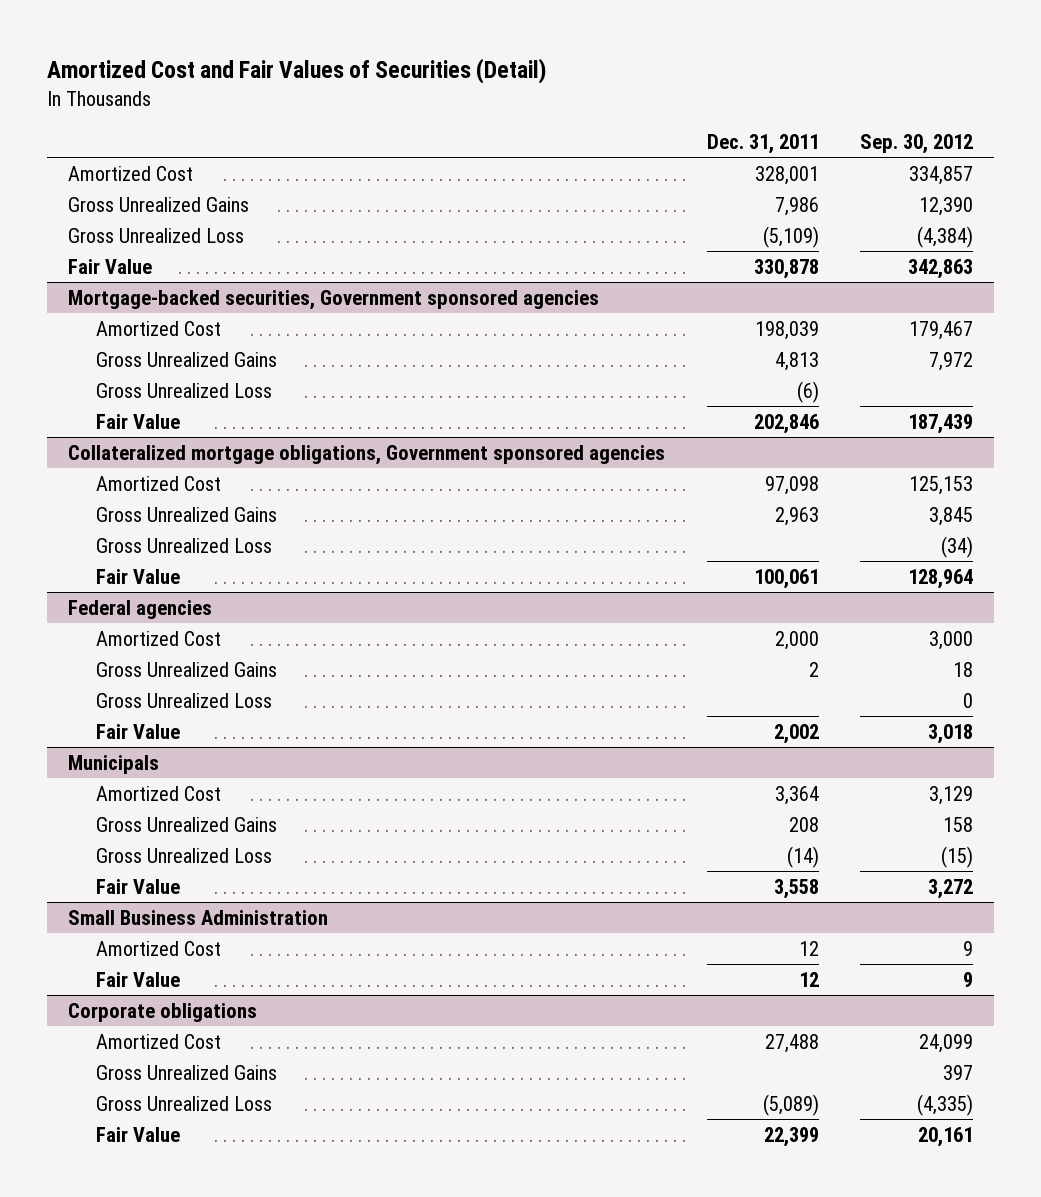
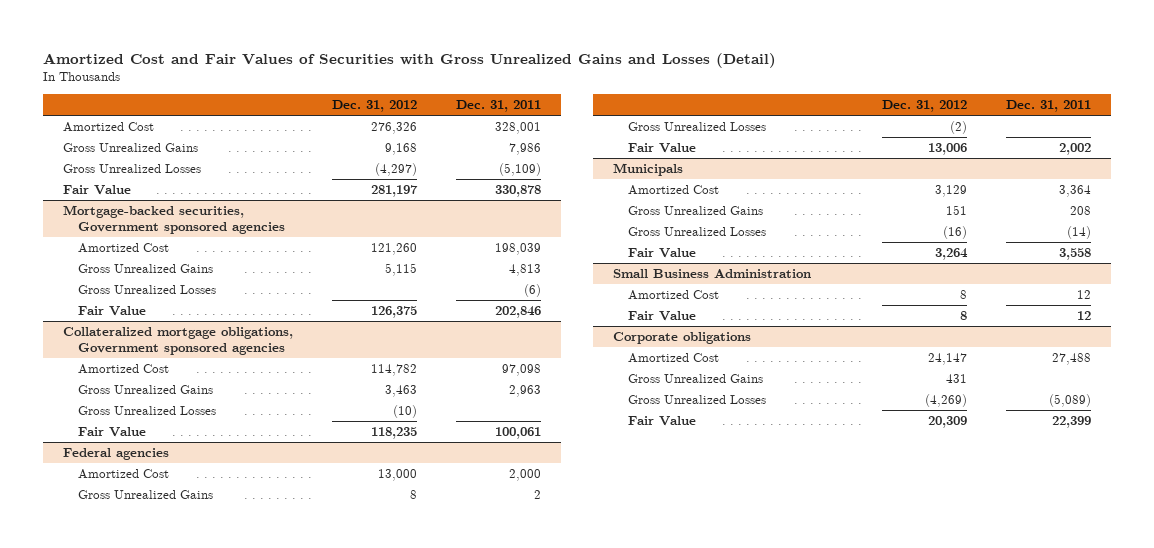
[46,58,546,85] Amortized Cost and Fair Values of Securities (Detail) -> [43,52,777,68] Amortized Cost and Fair Values of Securities with Gross Unrealized Gains and Losses (Detail)
[860,134,974,155] Sep. 30, 2012 -> none
none -> [331,100,417,113] Dec. 31, 2012
[67,227,244,243] Gross Unrealized Loss -> [62,163,201,173] Gross Unrealized Losses
[96,382,273,398] Gross Unrealized Loss -> [78,284,217,294] Gross Unrealized Losses
[96,537,273,553] Gross Unrealized Loss -> [78,405,217,415] Gross Unrealized Losses
[96,692,273,708] Gross Unrealized Loss -> [628,121,767,131] Gross Unrealized Losses
[96,847,273,863] Gross Unrealized Loss -> [628,226,767,236] Gross Unrealized Losses
[96,1095,273,1111] Gross Unrealized Loss -> [628,394,767,404] Gross Unrealized Losses

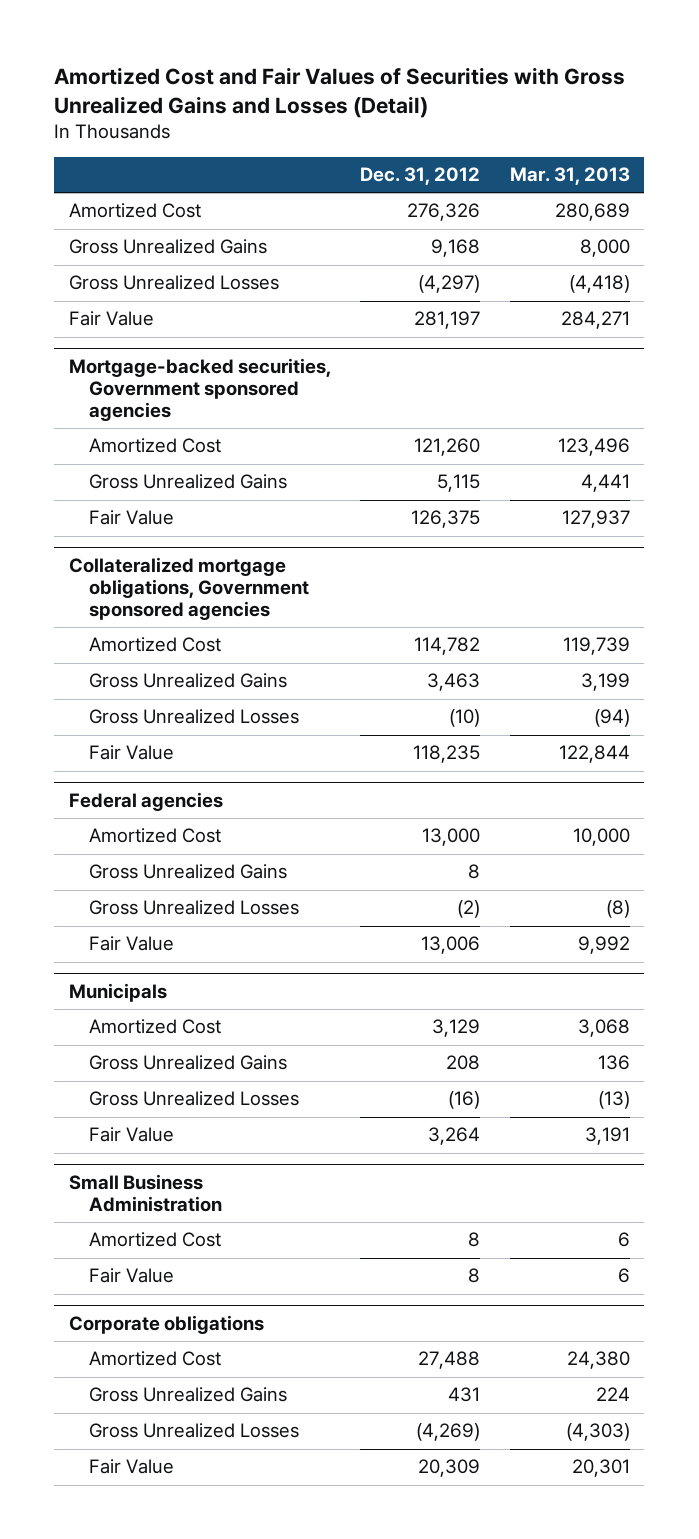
[456,100,542,113] Dec. 31, 2011 -> none
none -> [509,167,630,186] Mar. 31, 2013
[78,284,217,294] Gross Unrealized Losses -> none
[945,204,967,215] 151 -> [446,1055,481,1071] 208
[927,352,967,365] 24,147 -> [418,1351,481,1370] 27,488

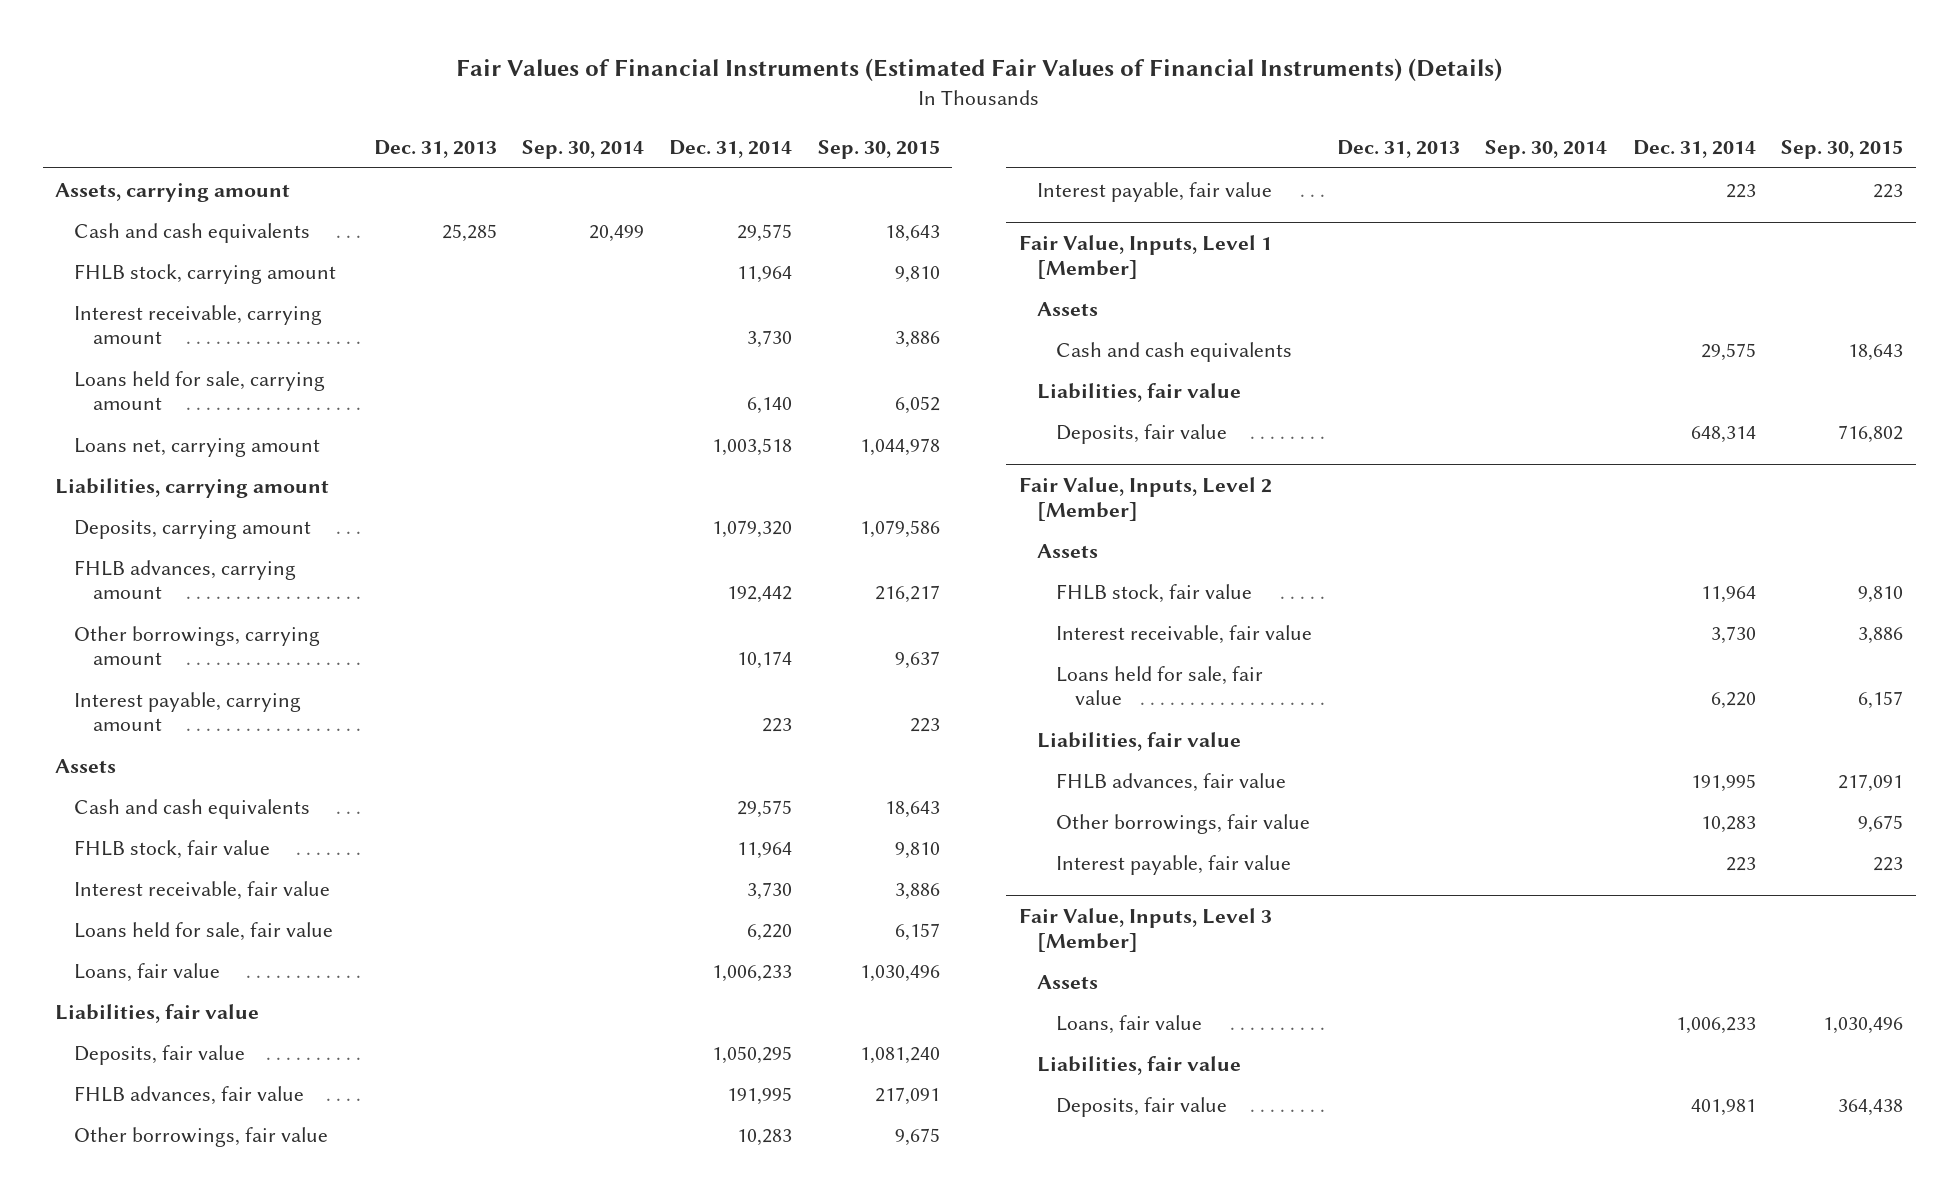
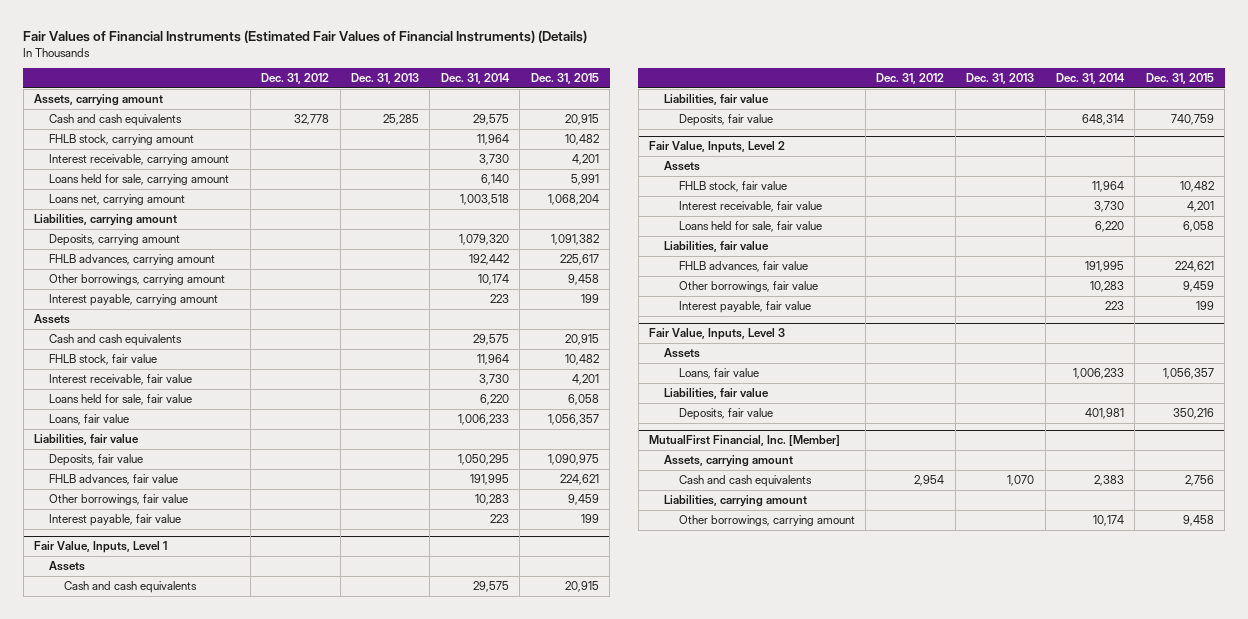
[522,140,645,160] Sep. 30, 2014 -> none
[817,140,940,160] Sep. 30, 2015 -> none
none -> [261,73,330,85] Dec. 31, 2012
none -> [530,73,599,85] Dec. 31, 2015
[1018,234,1272,279] Fair Value, Inputs, Level 1 [Member] -> [34,541,168,554] Fair Value, Inputs, Level 1
[1018,476,1272,521] Fair Value, Inputs, Level 2 [Member] -> [649,141,786,154] Fair Value, Inputs, Level 2
[1018,907,1272,952] Fair Value, Inputs, Level 3 [Member] -> [649,328,786,341] Fair Value, Inputs, Level 3
none -> [649,435,841,447] MutualFirst Financial, Inc. [Member]
none -> [663,454,793,467] Assets, carrying amount
none -> [678,474,812,487] Cash and cash equivalents
none -> [663,494,807,507] Liabilities, carrying amount
none -> [678,514,855,526] Other borrowings, carrying amount

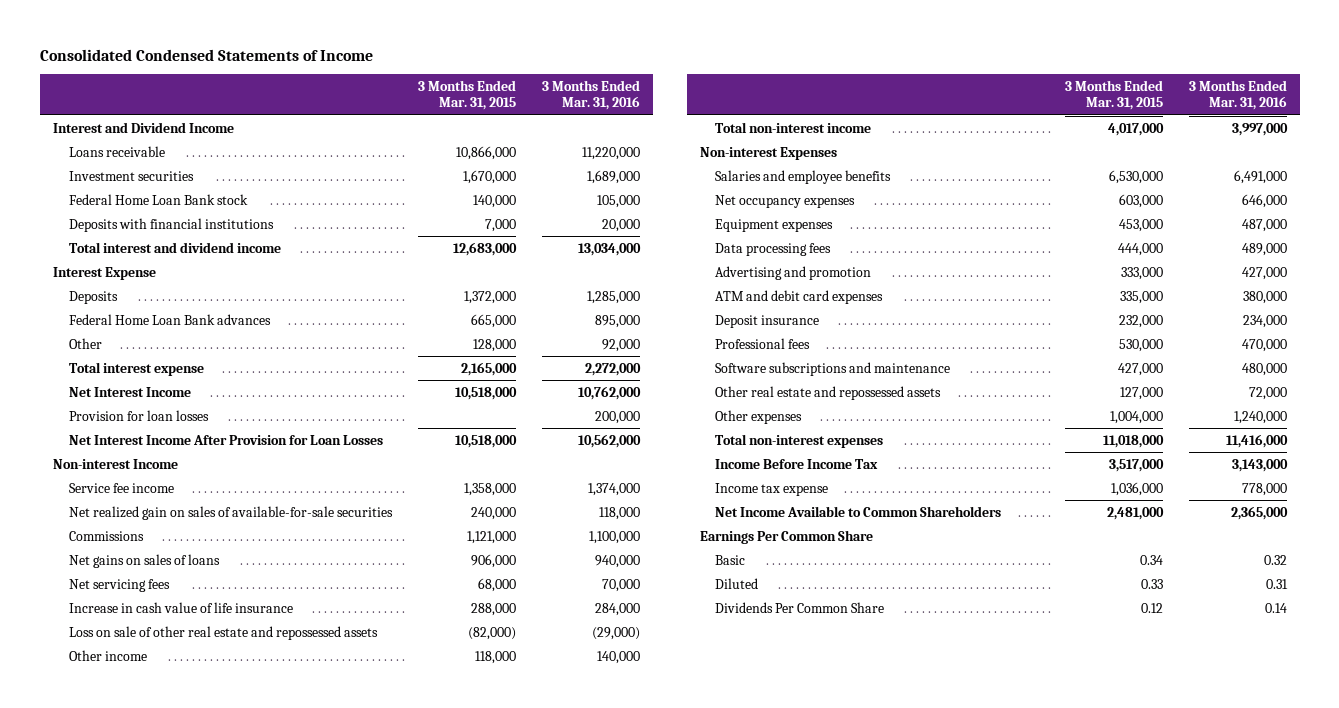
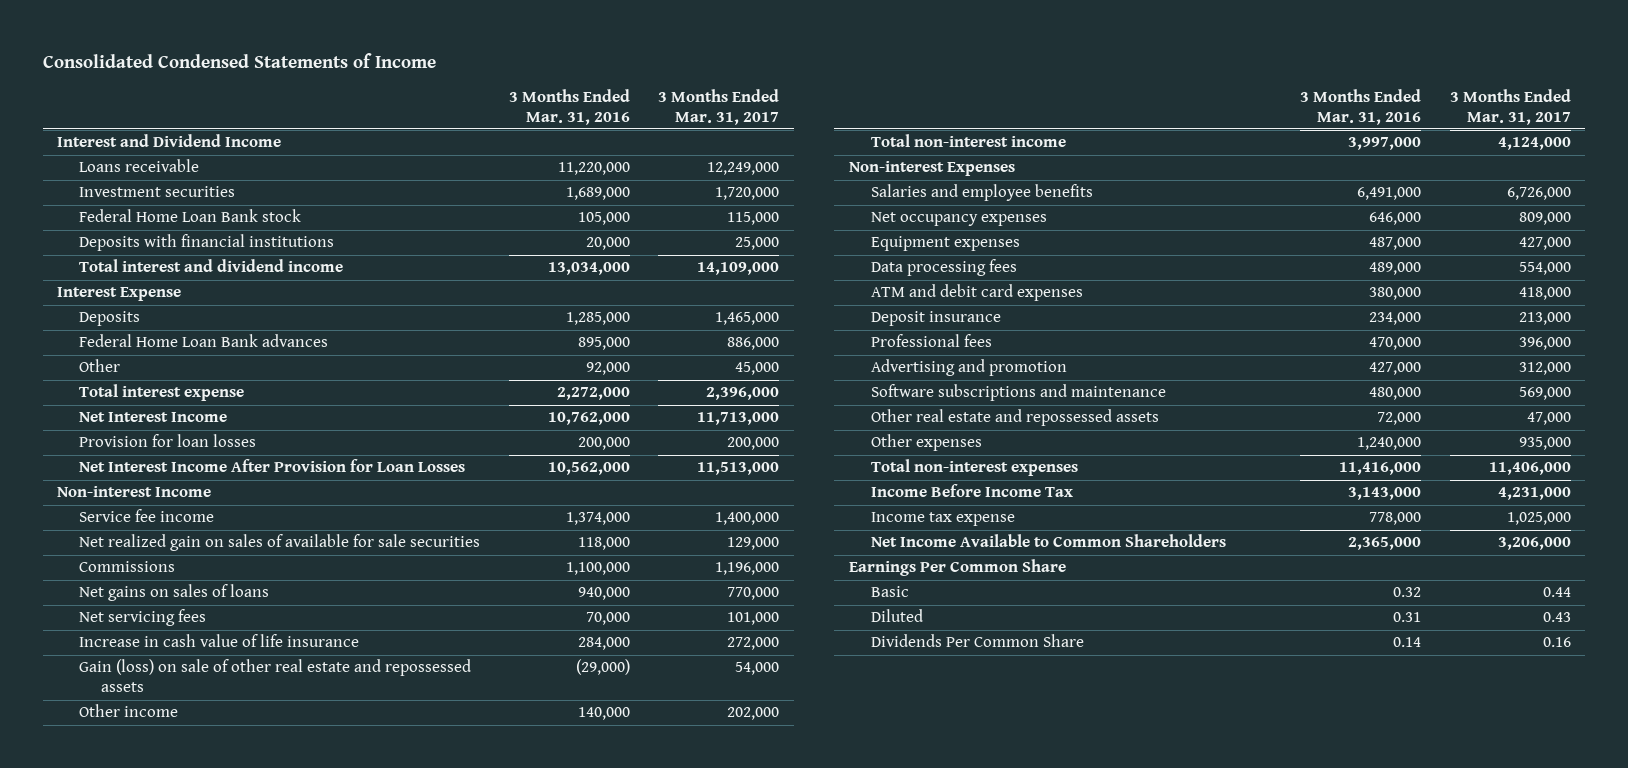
[417,80,516,111] 3 Months Ended Mar. 31, 2015 -> none
none -> [658,88,780,125] 3 Months Ended Mar. 31, 2017
[68,505,393,520] Net realized gain on sales of available-for-sale securities -> [79,534,481,552] Net realized gain on sales of available for sale securities
[68,625,378,640] Loss on sale of other real estate and repossessed assets -> [79,659,472,693] Gain (loss) on sale of other real estate and repossessed assets
[715,265,872,280] Advertising and promotion -> [870,359,1067,377] Advertising and promotion

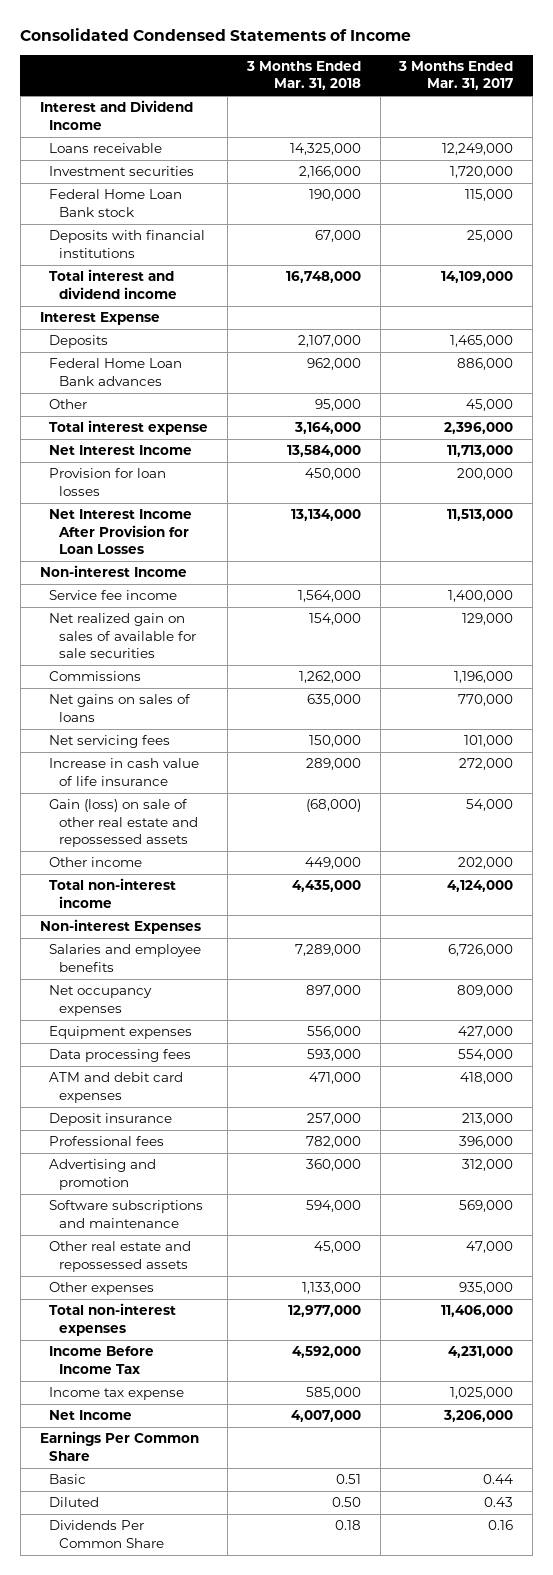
[508,88,630,125] 3 Months Ended Mar. 31, 2016 -> none
none -> [245,61,361,91] 3 Months Ended Mar. 31, 2018
[870,534,1226,548] Net Income Available to Common Shareholders -> [49,1410,133,1421] Net Income

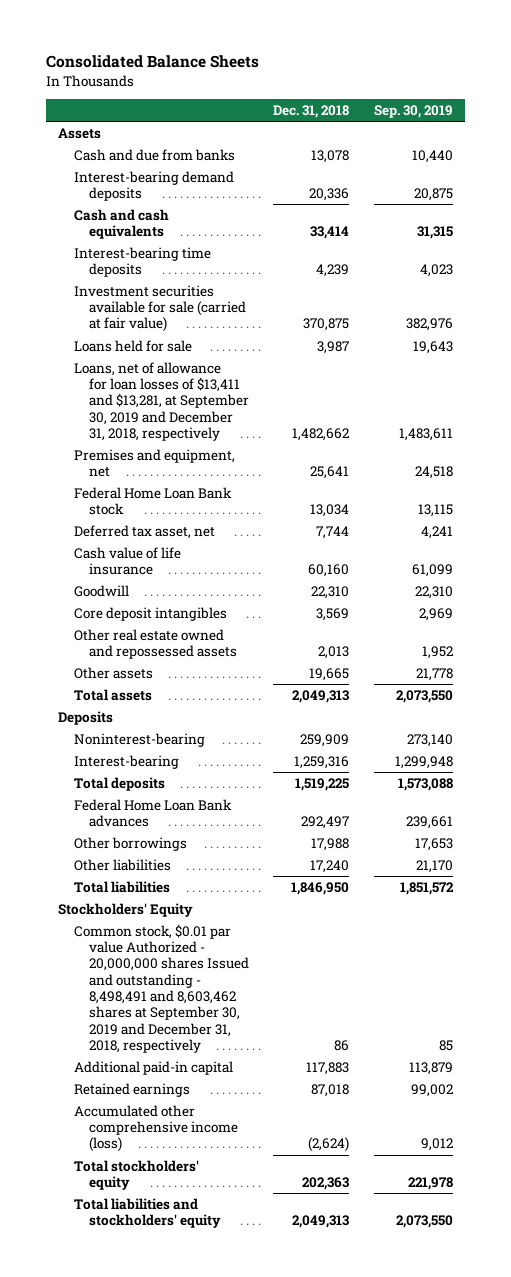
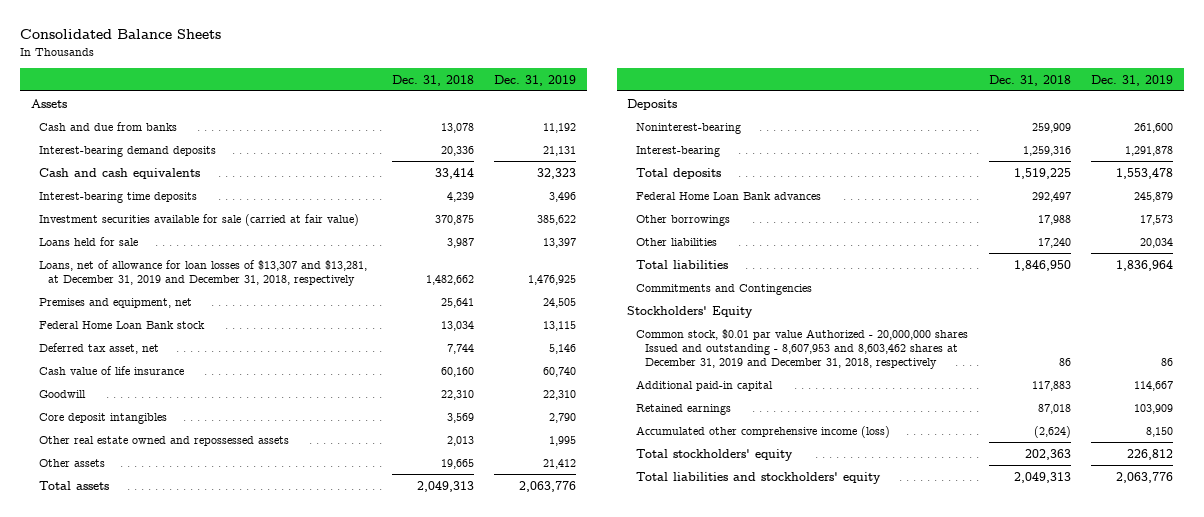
[373,105,453,119] Sep. 30, 2019 -> none
none -> [494,74,577,86] Dec. 31, 2019
[73,361,249,442] Loans, net of allowance for loan losses of $13,411 and $13,281, at September 30, 2019 and December 31, 2018, respectively -> [39,259,368,286] Loans, net of allowance for loan losses of $13,307 and $13,281, at December 31, 2019 and December 31, 2018, respectively
none -> [636,283,813,295] Commitments and Contingencies
[73,923,249,1053] Common stock, $0.01 par value Authorized - 20,000,000 shares Issued and outstanding - 8,498,491 and 8,603,462 shares at September 30, 2019 and December 31, 2018, respectively -> [636,328,969,369] Common stock, $0.01 par value Authorized - 20,000,000 shares Issued and outstanding - 8,607,953 and 8,603,462 shares at December 31, 2019 and December 31, 2018, respectively

